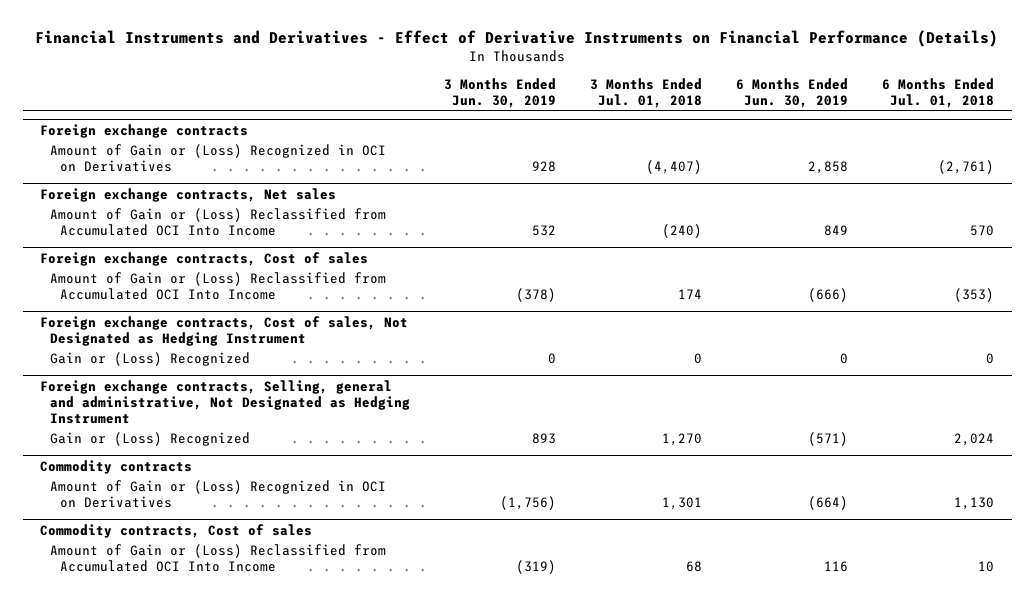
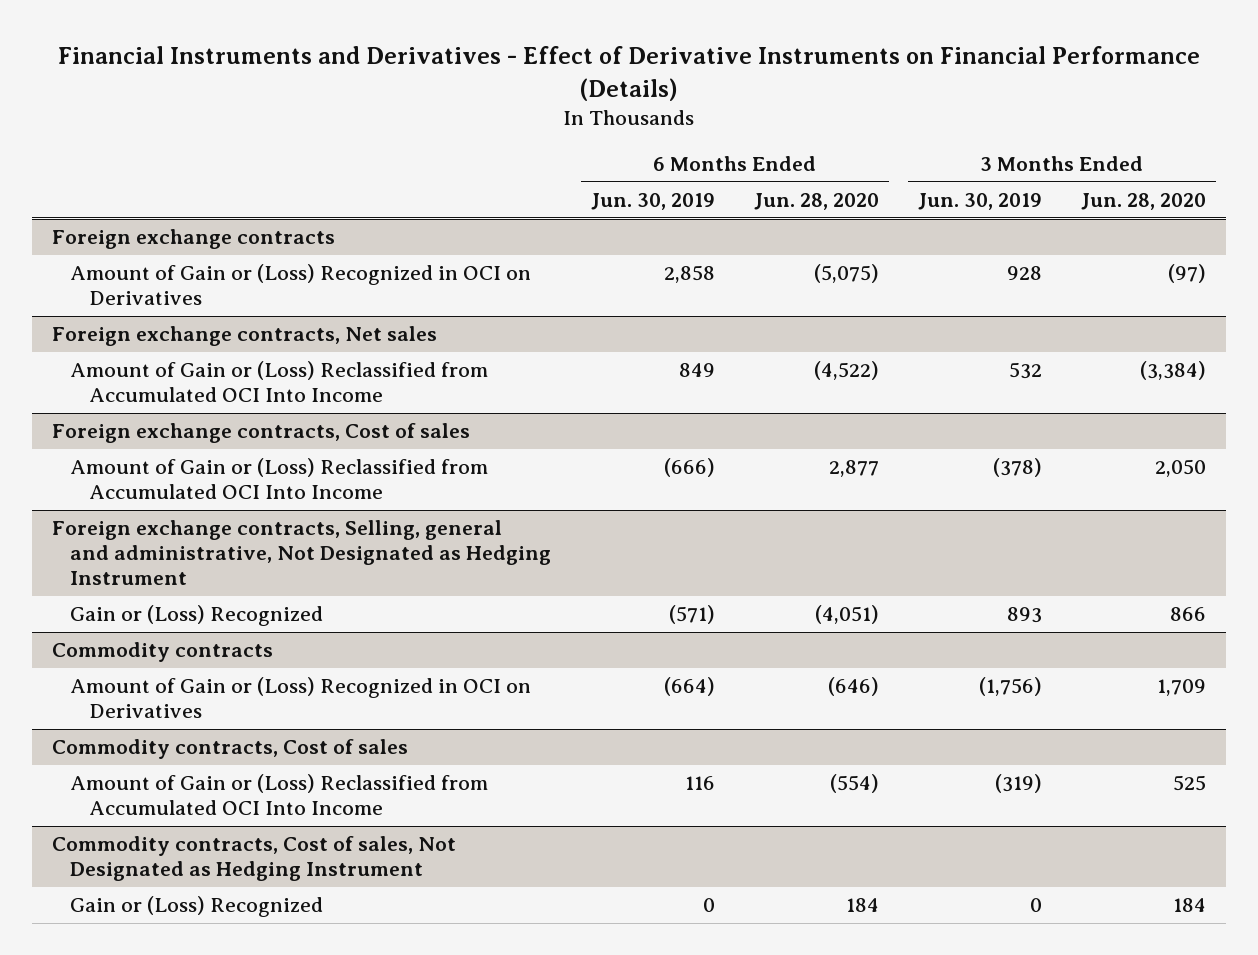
[590,78,703,109] 3 Months Ended Jul. 01, 2018 -> none
[882,78,995,109] 6 Months Ended Jul. 01, 2018 -> none
none -> [753,193,879,211] Jun. 28, 2020
none -> [1081,193,1207,211] Jun. 28, 2020
[39,315,408,346] Foreign exchange contracts, Cost of sales, Not Designated as Hedging Instrument -> none
[49,351,250,366] Gain or (Loss) Recognized -> none
none -> [51,836,456,882] Commodity contracts, Cost of sales, Not Designated as Hedging Instrument
none -> [70,896,324,918] Gain or (Loss) Recognized

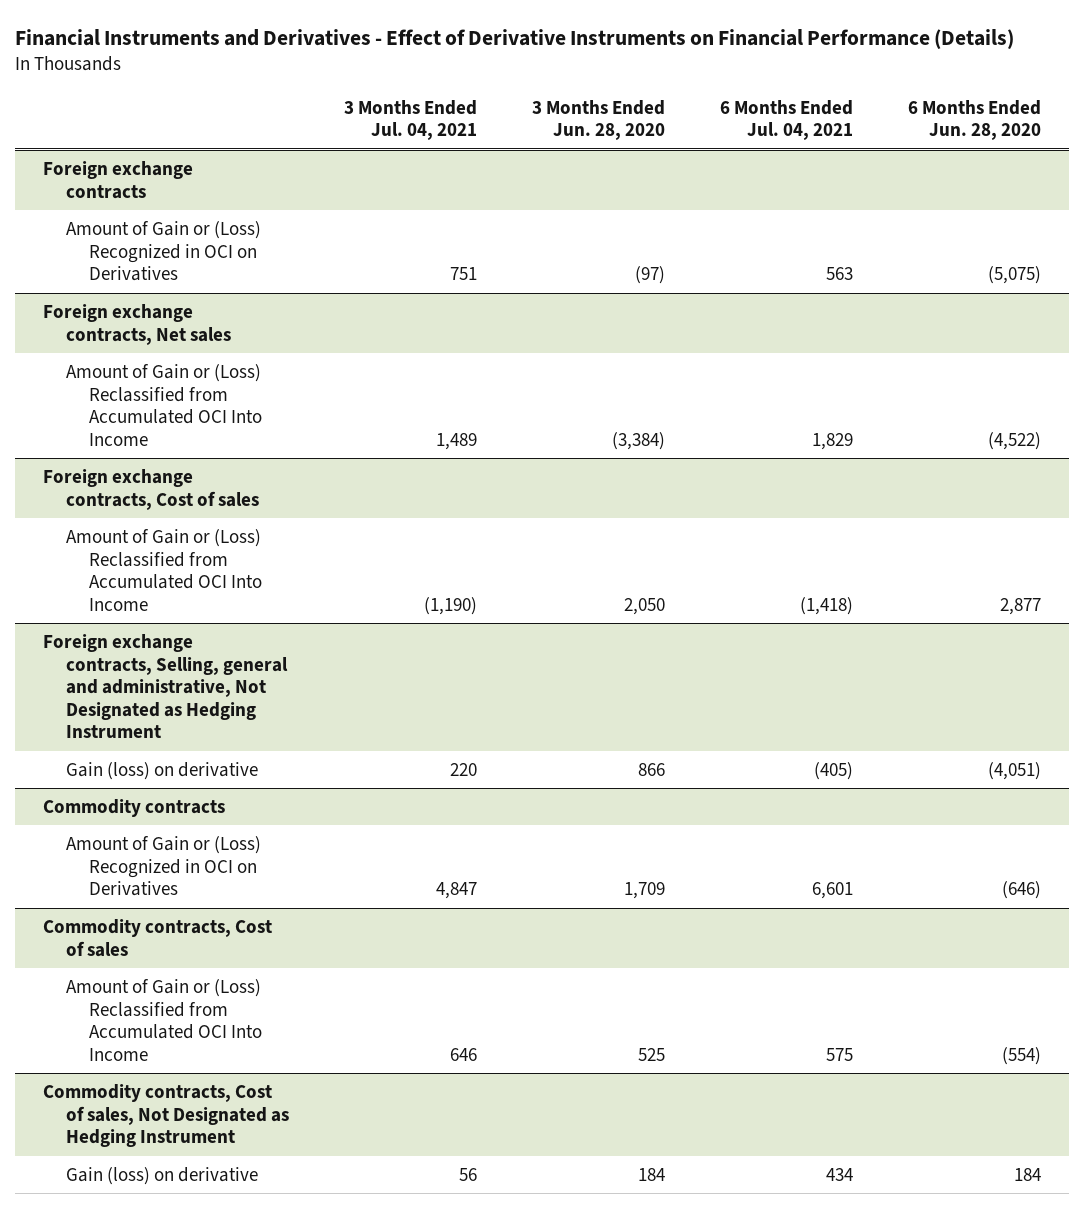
[590,193,715,211] Jun. 30, 2019 -> none
[917,193,1042,211] Jun. 30, 2019 -> none
none -> [344,99,478,141] 3 Months Ended Jul. 04, 2021
none -> [720,99,854,141] 6 Months Ended Jul. 04, 2021
[70,605,324,627] Gain or (Loss) Recognized -> [66,761,259,780] Gain (loss) on derivative
[70,896,324,918] Gain or (Loss) Recognized -> [66,1166,259,1185] Gain (loss) on derivative

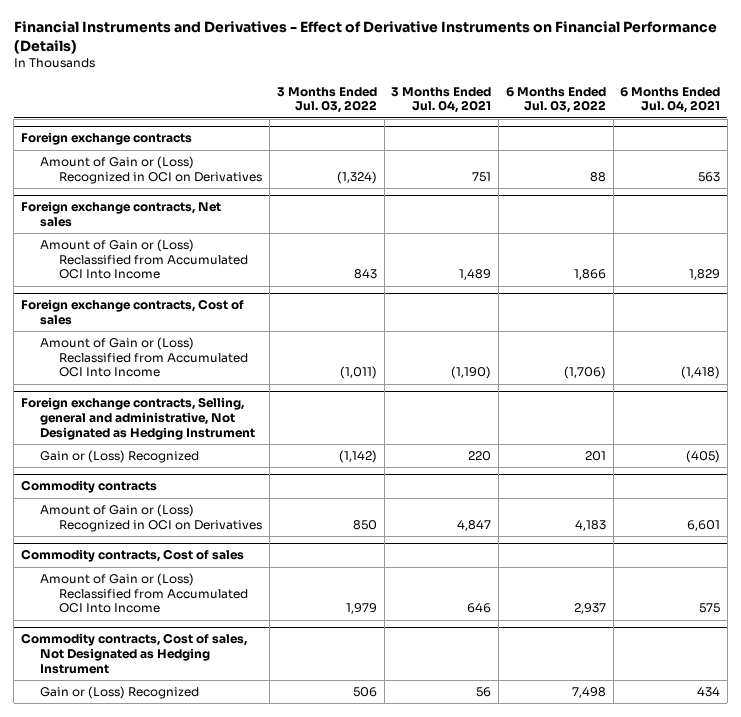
[532,99,666,141] 3 Months Ended Jun. 28, 2020 -> none
[908,99,1042,141] 6 Months Ended Jun. 28, 2020 -> none
none -> [276,86,377,114] 3 Months Ended Jul. 03, 2022
none -> [505,86,606,114] 6 Months Ended Jul. 03, 2022
[66,761,259,780] Gain (loss) on derivative -> [40,450,200,464] Gain or (Loss) Recognized
[66,1166,259,1185] Gain (loss) on derivative -> [40,686,200,700] Gain or (Loss) Recognized

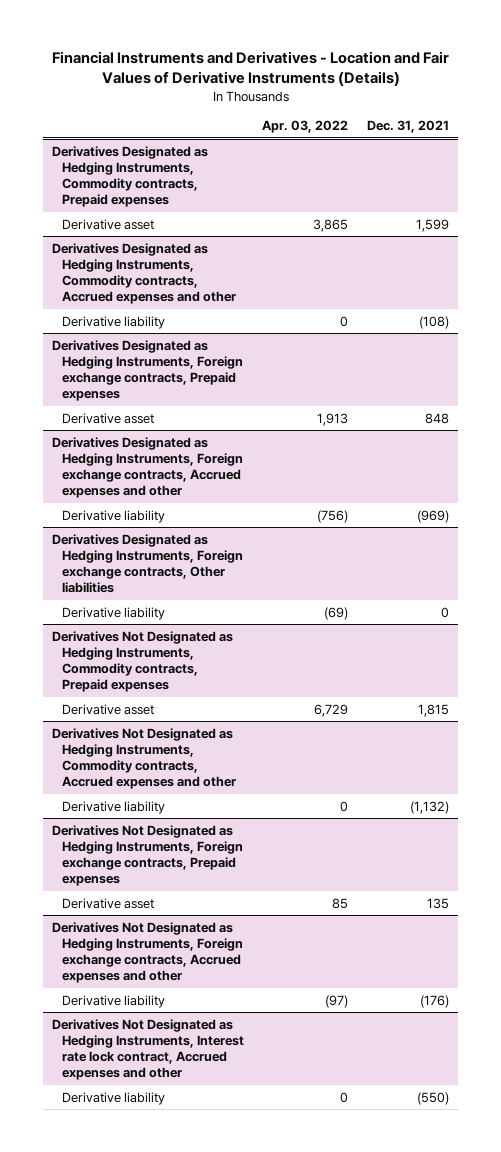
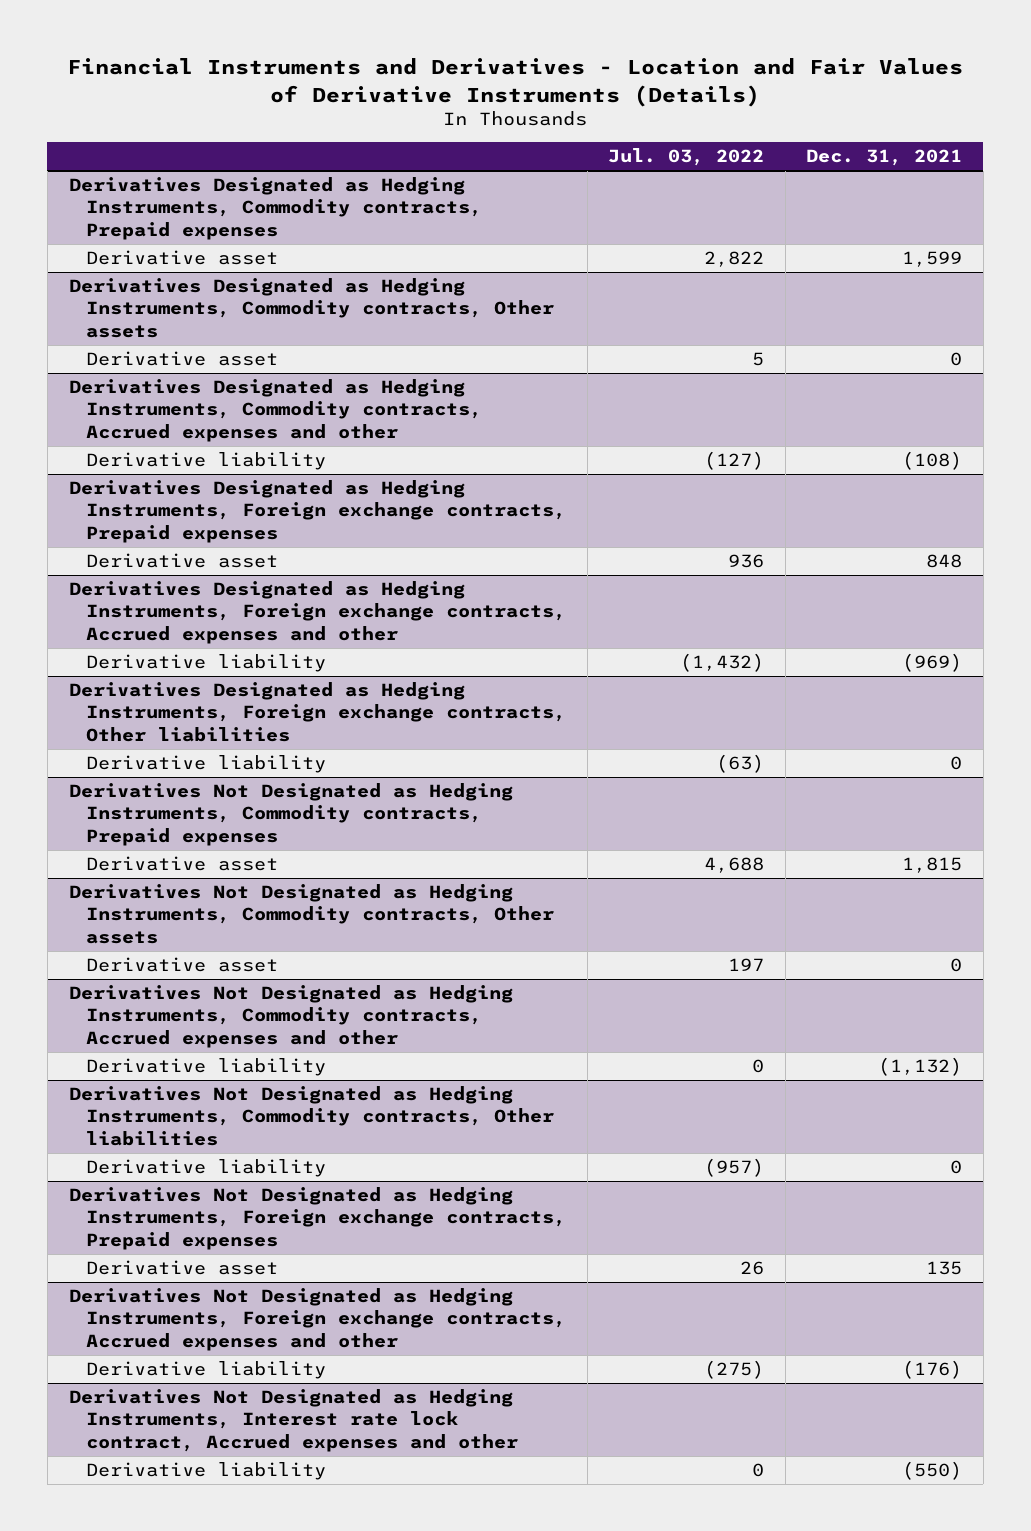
[262,120,349,134] Apr. 03, 2022 -> none
none -> [608,148,765,167] Jul. 03, 2022
none -> [68,278,555,338] Derivatives Designated as Hedging Instruments, Commodity contracts, Other assets
none -> [86,351,279,367] Derivative asset
none -> [68,884,555,944] Derivatives Not Designated as Hedging Instruments, Commodity contracts, Other assets
none -> [86,957,279,973] Derivative asset
none -> [68,1086,555,1146] Derivatives Not Designated as Hedging Instruments, Commodity contracts, Other liabilities
none -> [86,1159,327,1178] Derivative liability

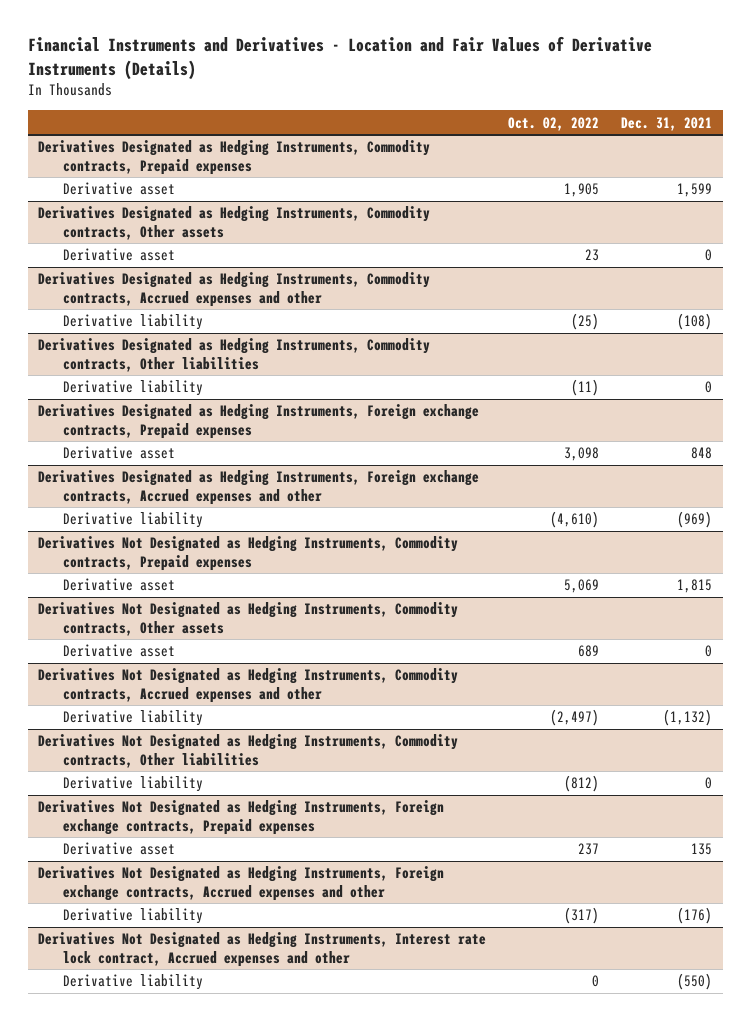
[608,148,765,167] Jul. 03, 2022 -> none
none -> [508,116,600,131] Oct. 02, 2022
none -> [38,338,431,372] Derivatives Designated as Hedging Instruments, Commodity contracts, Other liabilities
none -> [62,380,203,397] Derivative liability
[68,682,567,742] Derivatives Designated as Hedging Instruments, Foreign exchange contracts, Other liabilities -> none
[86,755,327,774] Derivative liability -> none

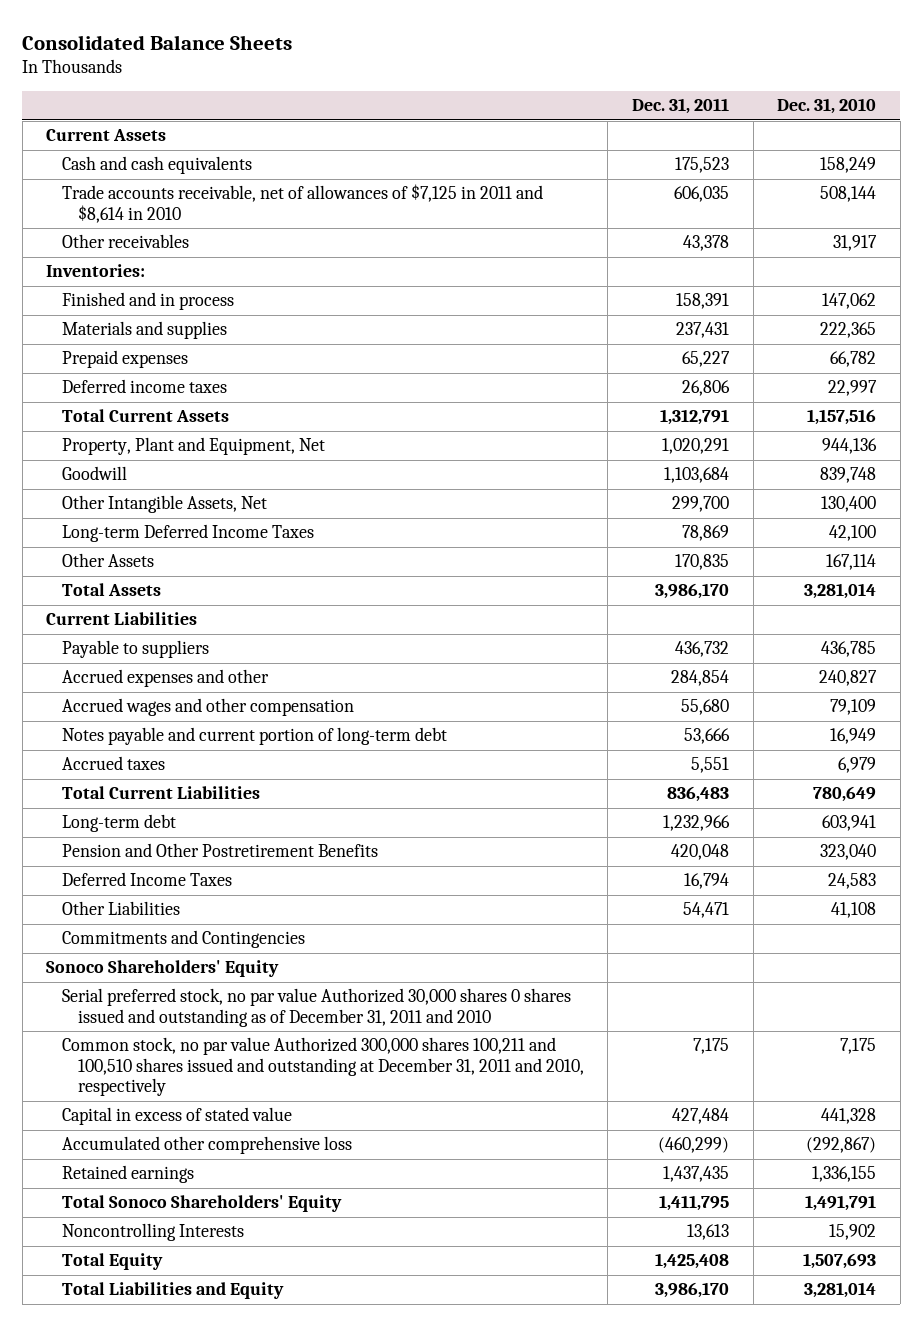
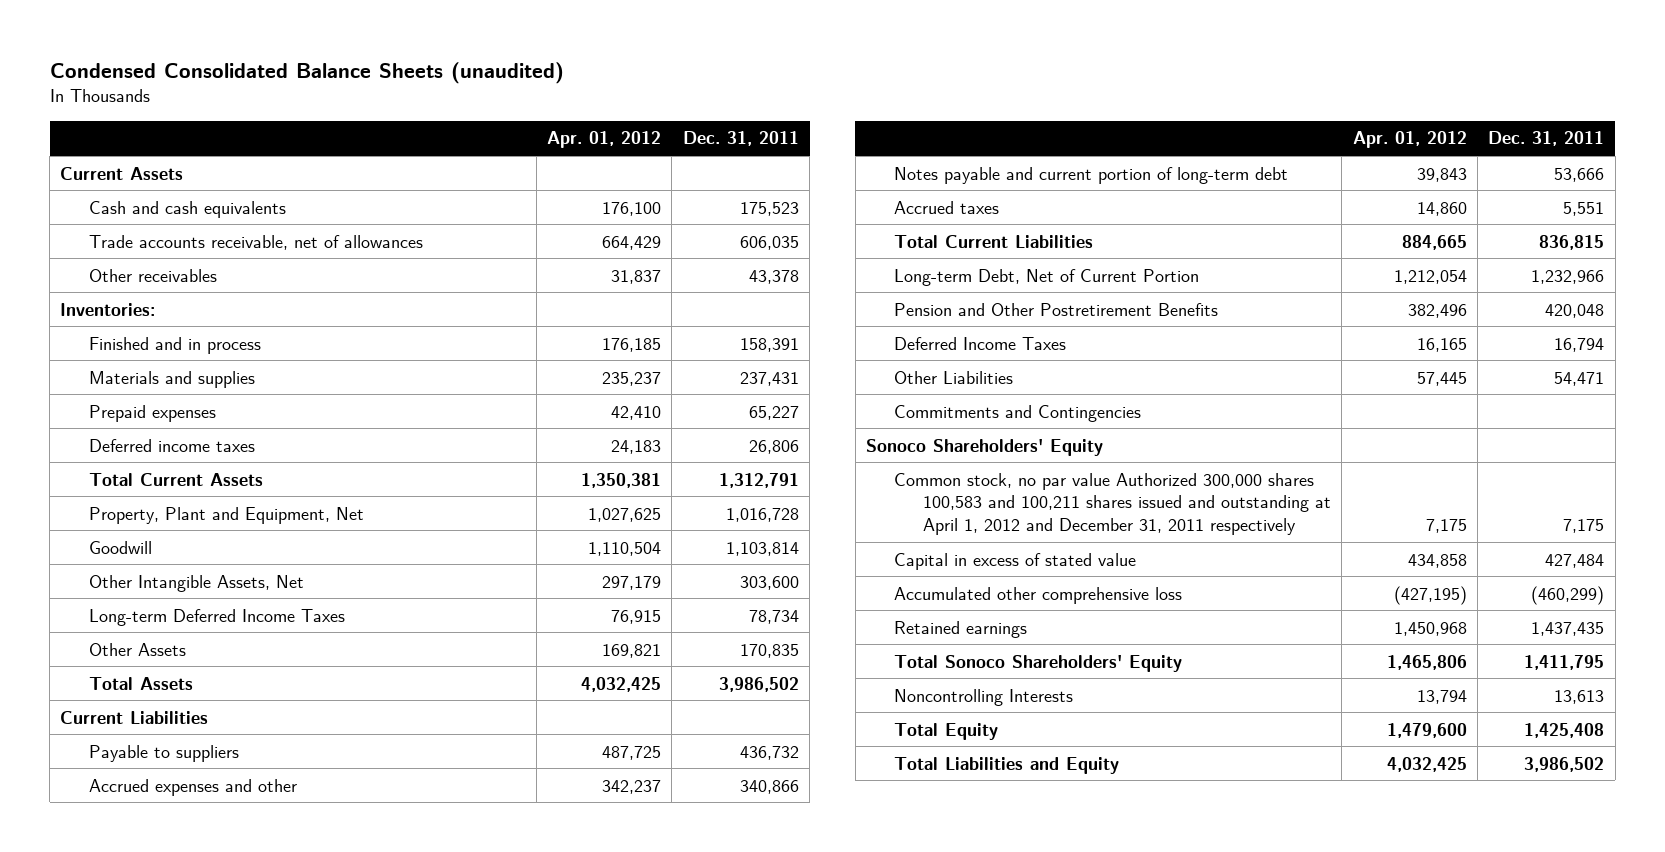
[22,34,293,50] Consolidated Balance Sheets -> [49,61,564,84] Condensed Consolidated Balance Sheets (unaudited)
[777,98,877,115] Dec. 31, 2010 -> none
none -> [547,131,662,149] Apr. 01, 2012
[62,184,544,223] Trade accounts receivable, net of allowances of $7,125 in 2011 and $8,614 in 2010 -> [88,234,423,250] Trade accounts receivable, net of allowances
[662,438,730,455] 1,020,291 -> [725,507,799,522] 1,016,728
[664,467,730,484] 1,103,684 -> [725,541,799,556] 1,103,814
[672,496,730,513] 299,700 -> [739,575,799,590] 303,600
[682,525,730,542] 78,869 -> [748,609,799,624] 78,734
[655,583,730,600] 3,986,170 -> [718,676,799,692] 3,986,502
[62,698,355,717] Accrued wages and other compensation -> none
[671,670,730,687] 284,854 -> [739,779,799,794] 340,866
[667,786,730,803] 836,483 -> [1539,234,1605,250] 836,815
[62,814,177,833] Long-term debt -> [894,268,1200,286] Long-term Debt, Net of Current Portion
[62,988,572,1027] Serial preferred stock, no par value Authorized 30,000 shares 0 shares issued and outstanding as of December 31, 2011 and 2010 -> none
[62,1037,584,1097] Common stock, no par value Authorized 300,000 shares 100,211 and 100,510 shares issued and outstanding at December 31, 2011 and 2010, respectively -> [894,472,1331,536] Common stock, no par value Authorized 300,000 shares 100,583 and 100,211 shares issued and outstanding at April 1, 2012 and December 31, 2011 respectively
[655,1282,730,1299] 3,986,170 -> [1524,756,1605,772] 3,986,502

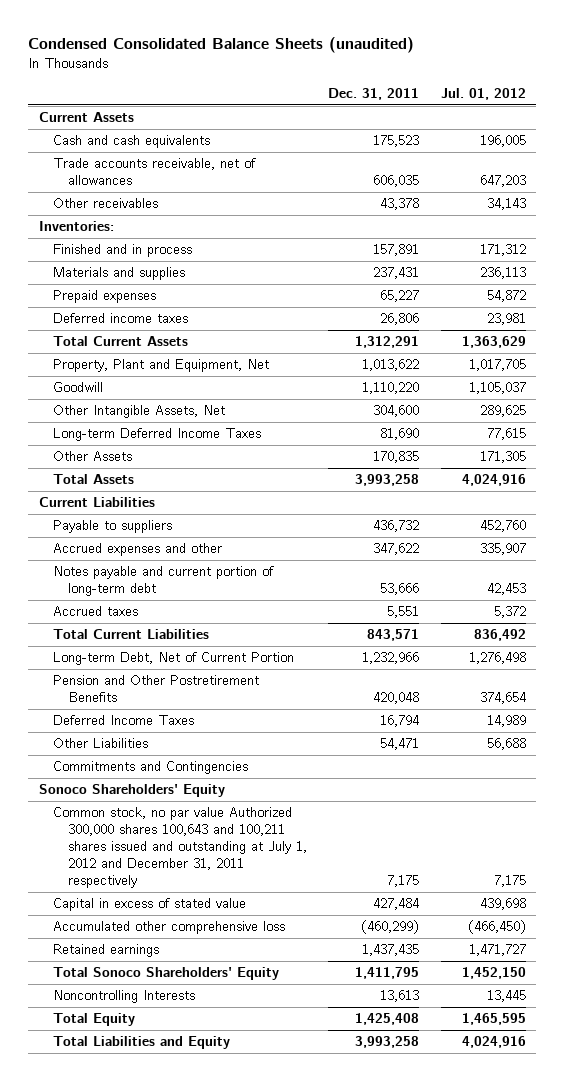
[547,131,662,149] Apr. 01, 2012 -> none
none -> [440,88,526,101] Jul. 01, 2012
[739,337,799,352] 158,391 -> [373,244,420,257] 157,891
[718,472,799,488] 1,312,791 -> [355,336,420,349] 1,312,291
[725,507,799,522] 1,016,728 -> [362,359,420,372] 1,013,622
[725,541,799,556] 1,103,814 -> [362,382,420,395] 1,110,220
[739,575,799,590] 303,600 -> [373,405,420,418] 304,600
[748,609,799,624] 78,734 -> [380,428,420,441] 81,690
[718,676,799,692] 3,986,502 -> [355,474,420,487] 3,993,258
[739,779,799,794] 340,866 -> [373,543,420,556] 347,622
[1539,234,1605,250] 836,815 -> [367,629,420,642] 843,571
[894,472,1331,536] Common stock, no par value Authorized 300,000 shares 100,583 and 100,211 shares issued and outstanding at April 1, 2012 and December 31, 2011 respectively -> [53,807,307,889] Common stock, no par value Authorized 300,000 shares 100,643 and 100,211 shares issued and outstanding at July 1, 2012 and December 31, 2011 respectively
[1524,756,1605,772] 3,986,502 -> [355,1036,420,1049] 3,993,258

